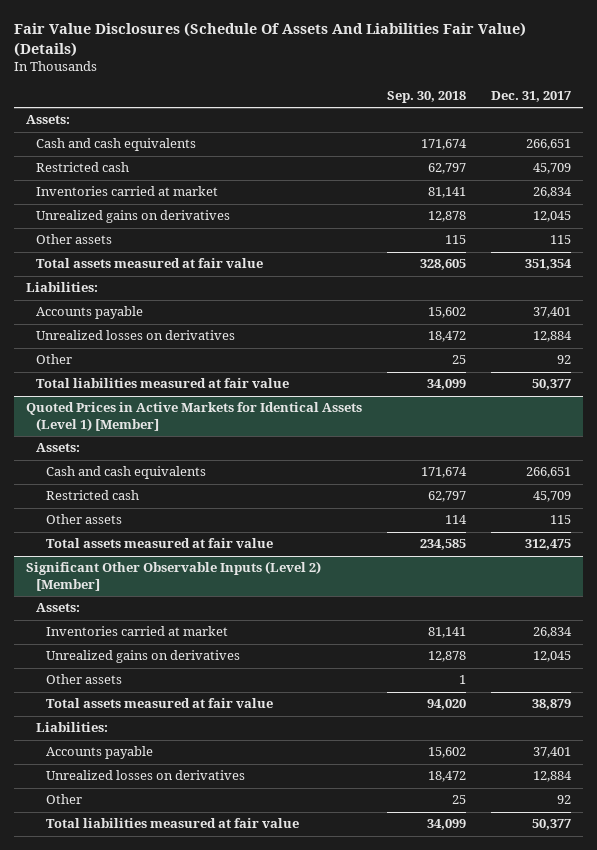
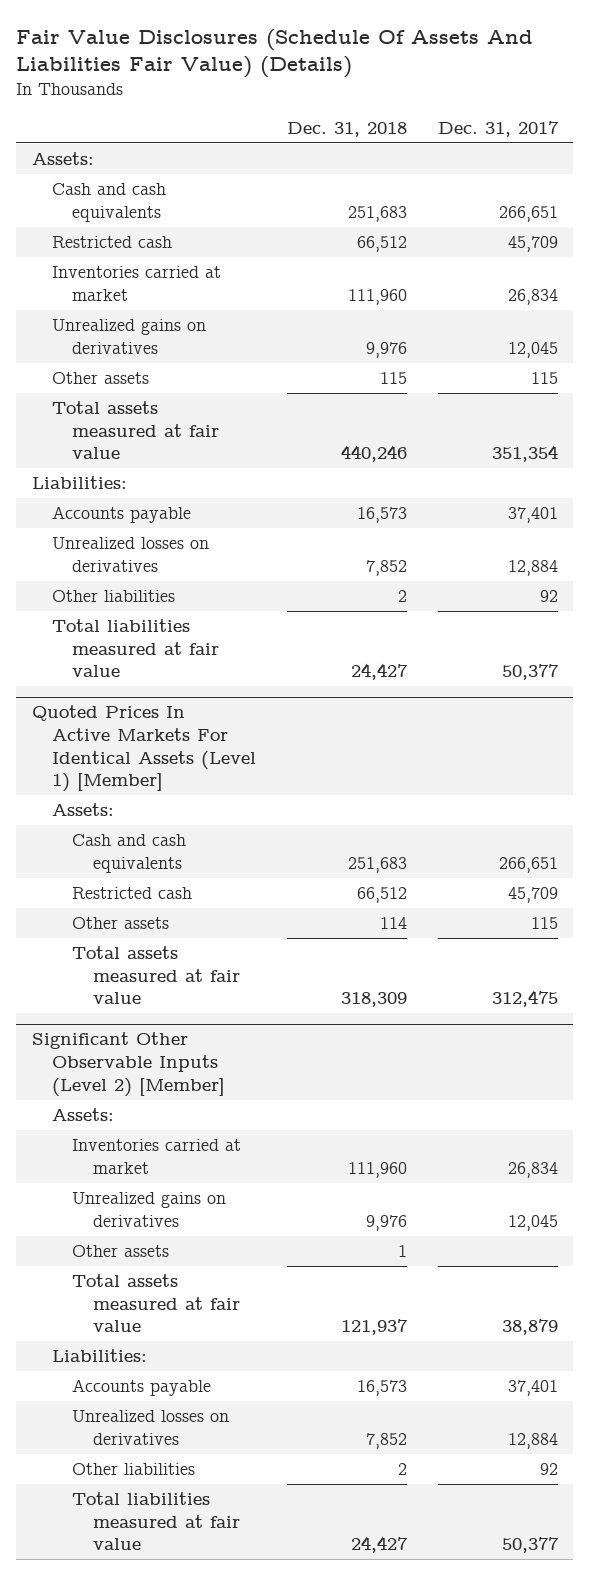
[387,91,467,104] Sep. 30, 2018 -> none
none -> [287,121,408,137] Dec. 31, 2018
[36,354,73,365] Other -> [52,590,176,603] Other liabilities
[26,402,363,431] Quoted Prices in Active Markets for Identical Assets (Level 1) [Member] -> [31,705,257,793] Quoted Prices In Active Markets For Identical Assets (Level 1) [Member]
[45,794,82,805] Other -> [72,1463,196,1476] Other liabilities

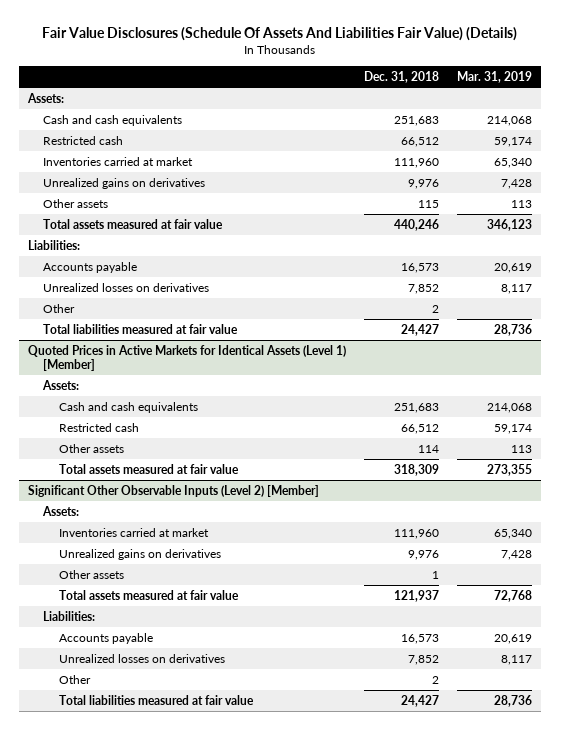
[437,120,559,137] Dec. 31, 2017 -> none
none -> [457,71,533,84] Mar. 31, 2019
[52,590,176,603] Other liabilities -> [43,304,76,314] Other
[31,705,257,793] Quoted Prices In Active Markets For Identical Assets (Level 1) [Member] -> [28,345,347,371] Quoted Prices in Active Markets for Identical Assets (Level 1) [Member]
[72,1463,196,1476] Other liabilities -> [58,675,91,685] Other

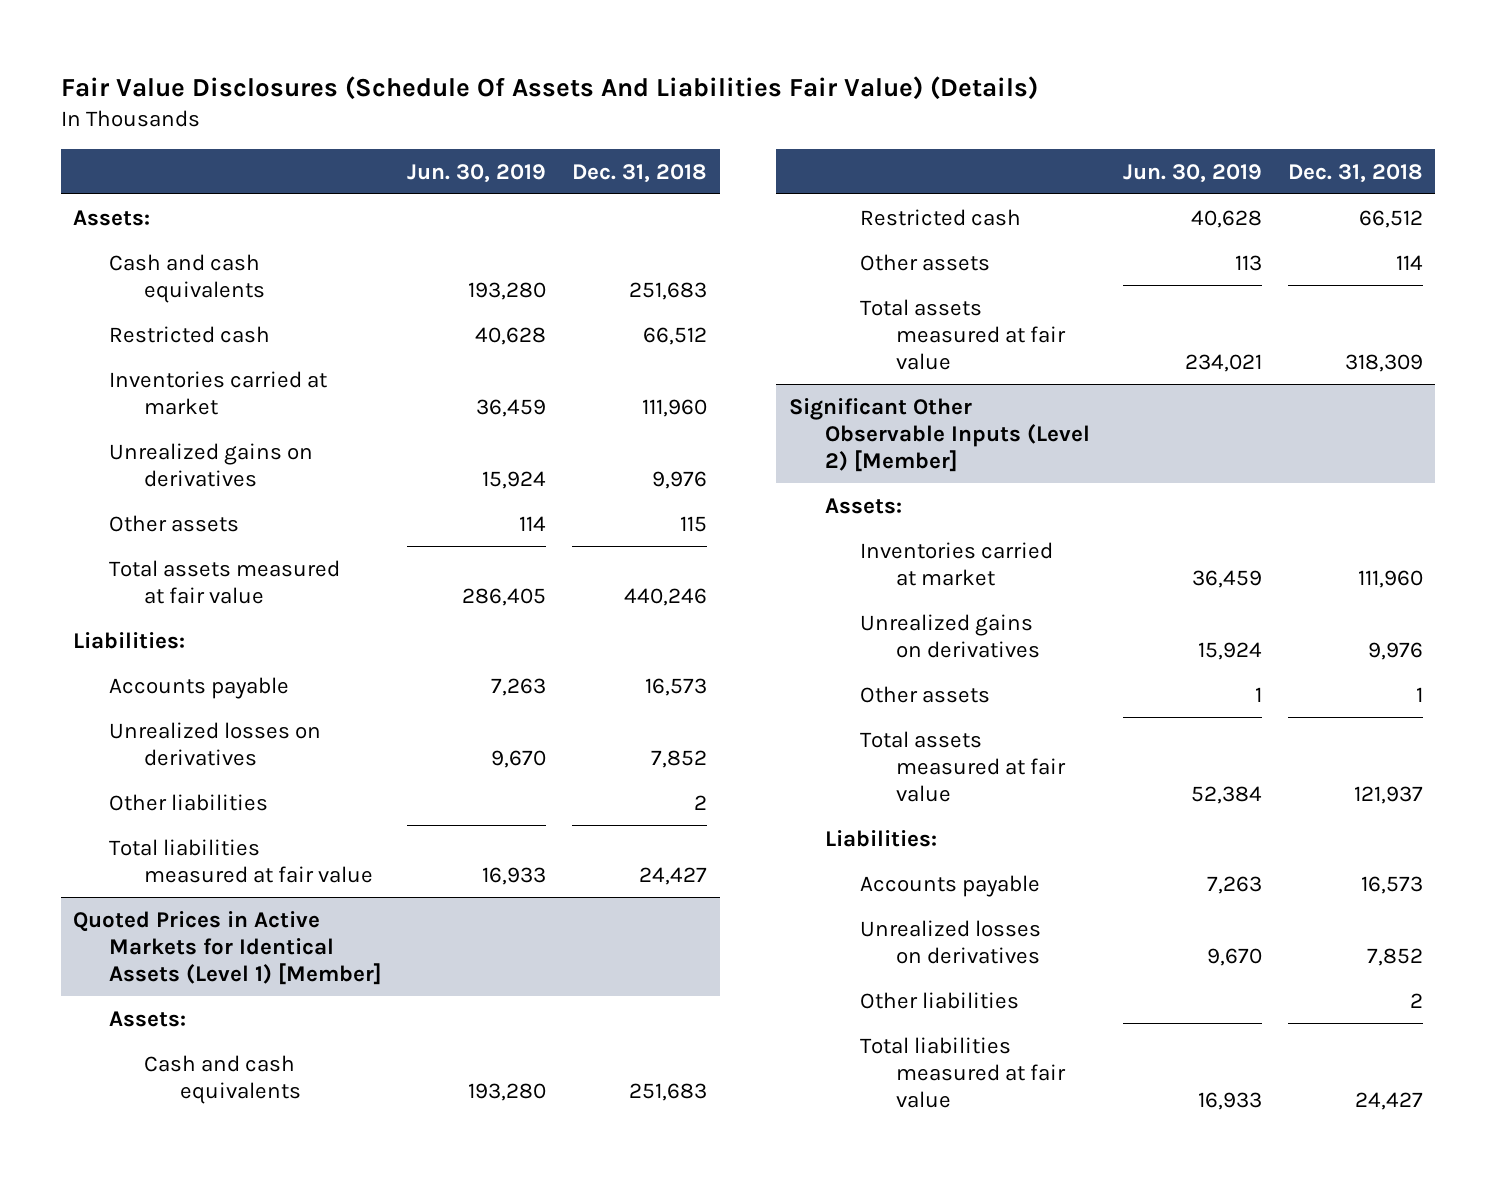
[457,71,533,84] Mar. 31, 2019 -> none
none -> [407,163,547,183] Jun. 30, 2019
[43,304,76,314] Other -> [108,793,268,811] Other liabilities
[58,675,91,685] Other -> [860,991,1020,1009] Other liabilities

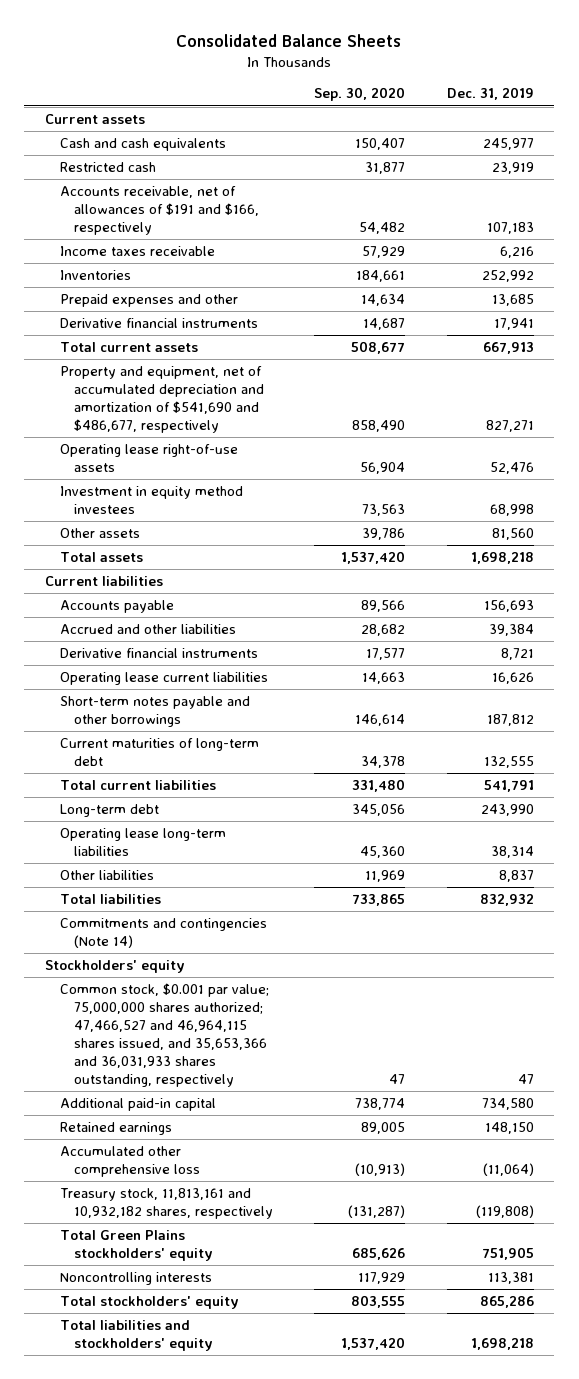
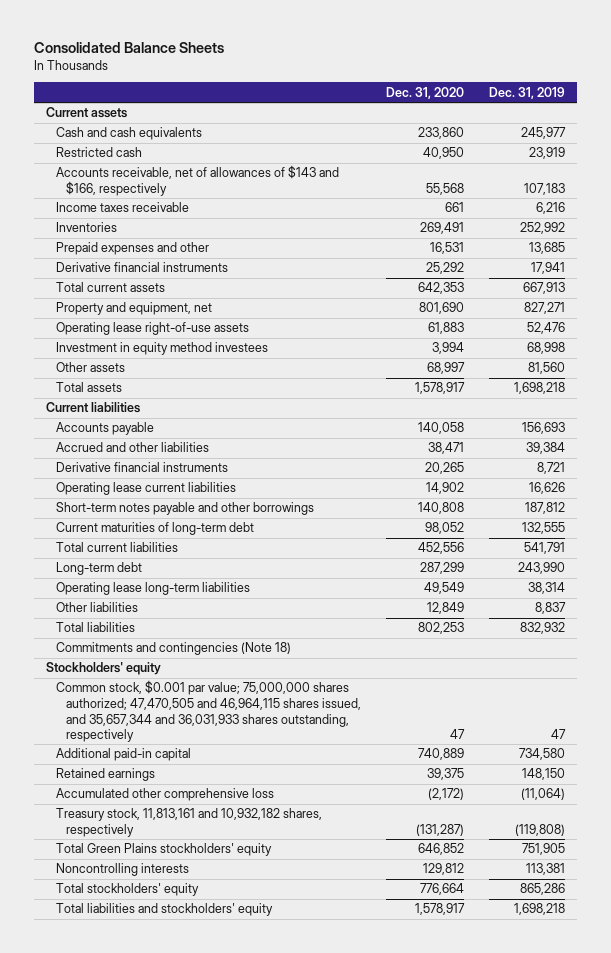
[314,87,406,102] Sep. 30, 2020 -> none
none -> [385,86,464,99] Dec. 31, 2020
[59,186,260,236] Accounts receivable, net of allowances of $191 and $166, respectively -> [55,165,339,196] Accounts receivable, net of allowances of $143 and $166, respectively
[59,366,265,434] Property and equipment, net of accumulated depreciation and amortization of $541,690 and $486,677, respectively -> [55,302,212,316] Property and equipment, net
[59,918,267,949] Commitments and contingencies (Note 14) -> [55,642,291,656] Commitments and contingencies (Note 18)
[59,983,269,1088] Common stock, $0.001 par value; 75,000,000 shares authorized; 47,466,527 and 46,964,115 shares issued, and 35,653,366 and 36,031,933 shares outstanding, respectively -> [55,680,361,743] Common stock, $0.001 par value; 75,000,000 shares authorized; 47,470,505 and 46,964,115 shares issued, and 35,657,344 and 36,031,933 shares outstanding, respectively

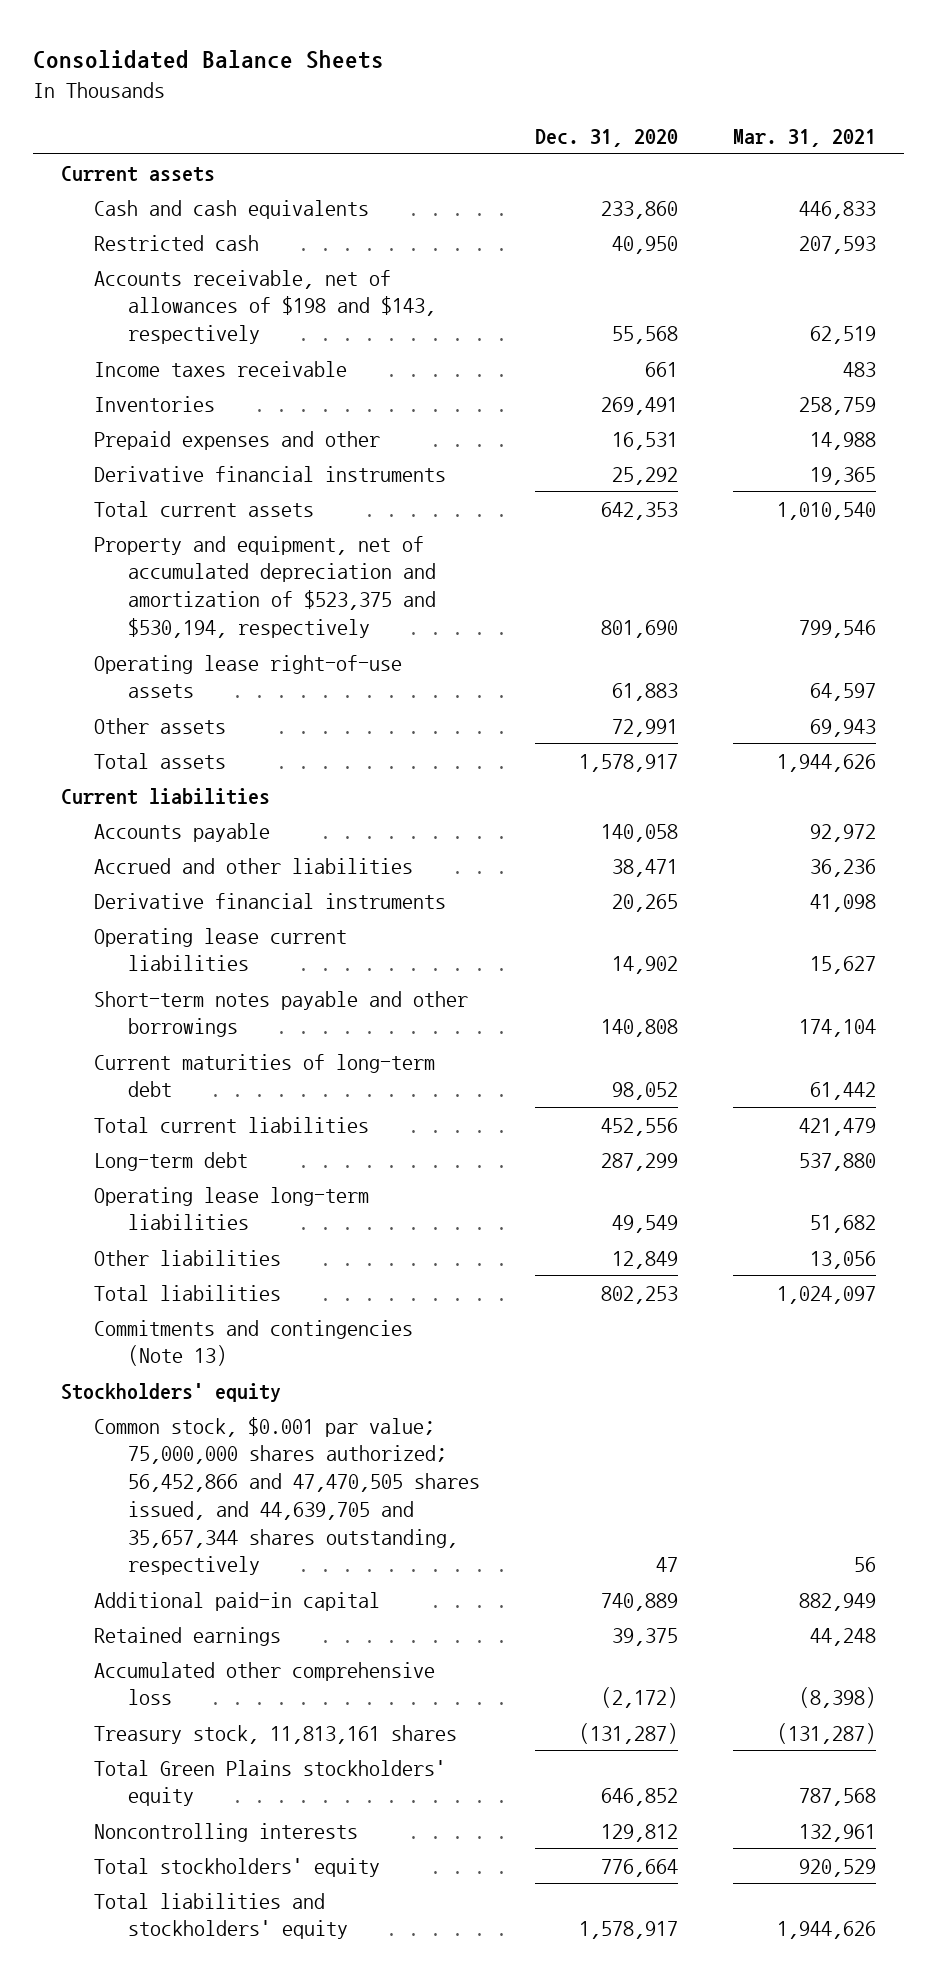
[488,86,565,99] Dec. 31, 2019 -> none
none -> [733,129,877,148] Mar. 31, 2021
[55,165,339,196] Accounts receivable, net of allowances of $143 and $166, respectively -> [94,269,436,345] Accounts receivable, net of allowances of $198 and $143, respectively
[55,302,212,316] Property and equipment, net -> [94,535,436,638] Property and equipment, net of accumulated depreciation and amortization of $523,375 and $530,194, respectively
[55,342,268,356] Investment in equity method investees -> none
[426,362,465,375] 68,997 -> [611,718,678,737] 72,991
[55,642,291,656] Commitments and contingencies (Note 18) -> [94,1319,414,1367] Commitments and contingencies (Note 13)
[55,680,361,743] Common stock, $0.001 par value; 75,000,000 shares authorized; 47,470,505 and 46,964,115 shares issued, and 35,657,344 and 36,031,933 shares outstanding, respectively -> [94,1416,480,1576] Common stock, $0.001 par value; 75,000,000 shares authorized; 56,452,866 and 47,470,505 shares issued, and 44,639,705 and 35,657,344 shares outstanding, respectively
[55,808,322,837] Treasury stock, 11,813,161 and 10,932,182 shares, respectively -> [94,1724,458,1744] Treasury stock, 11,813,161 shares

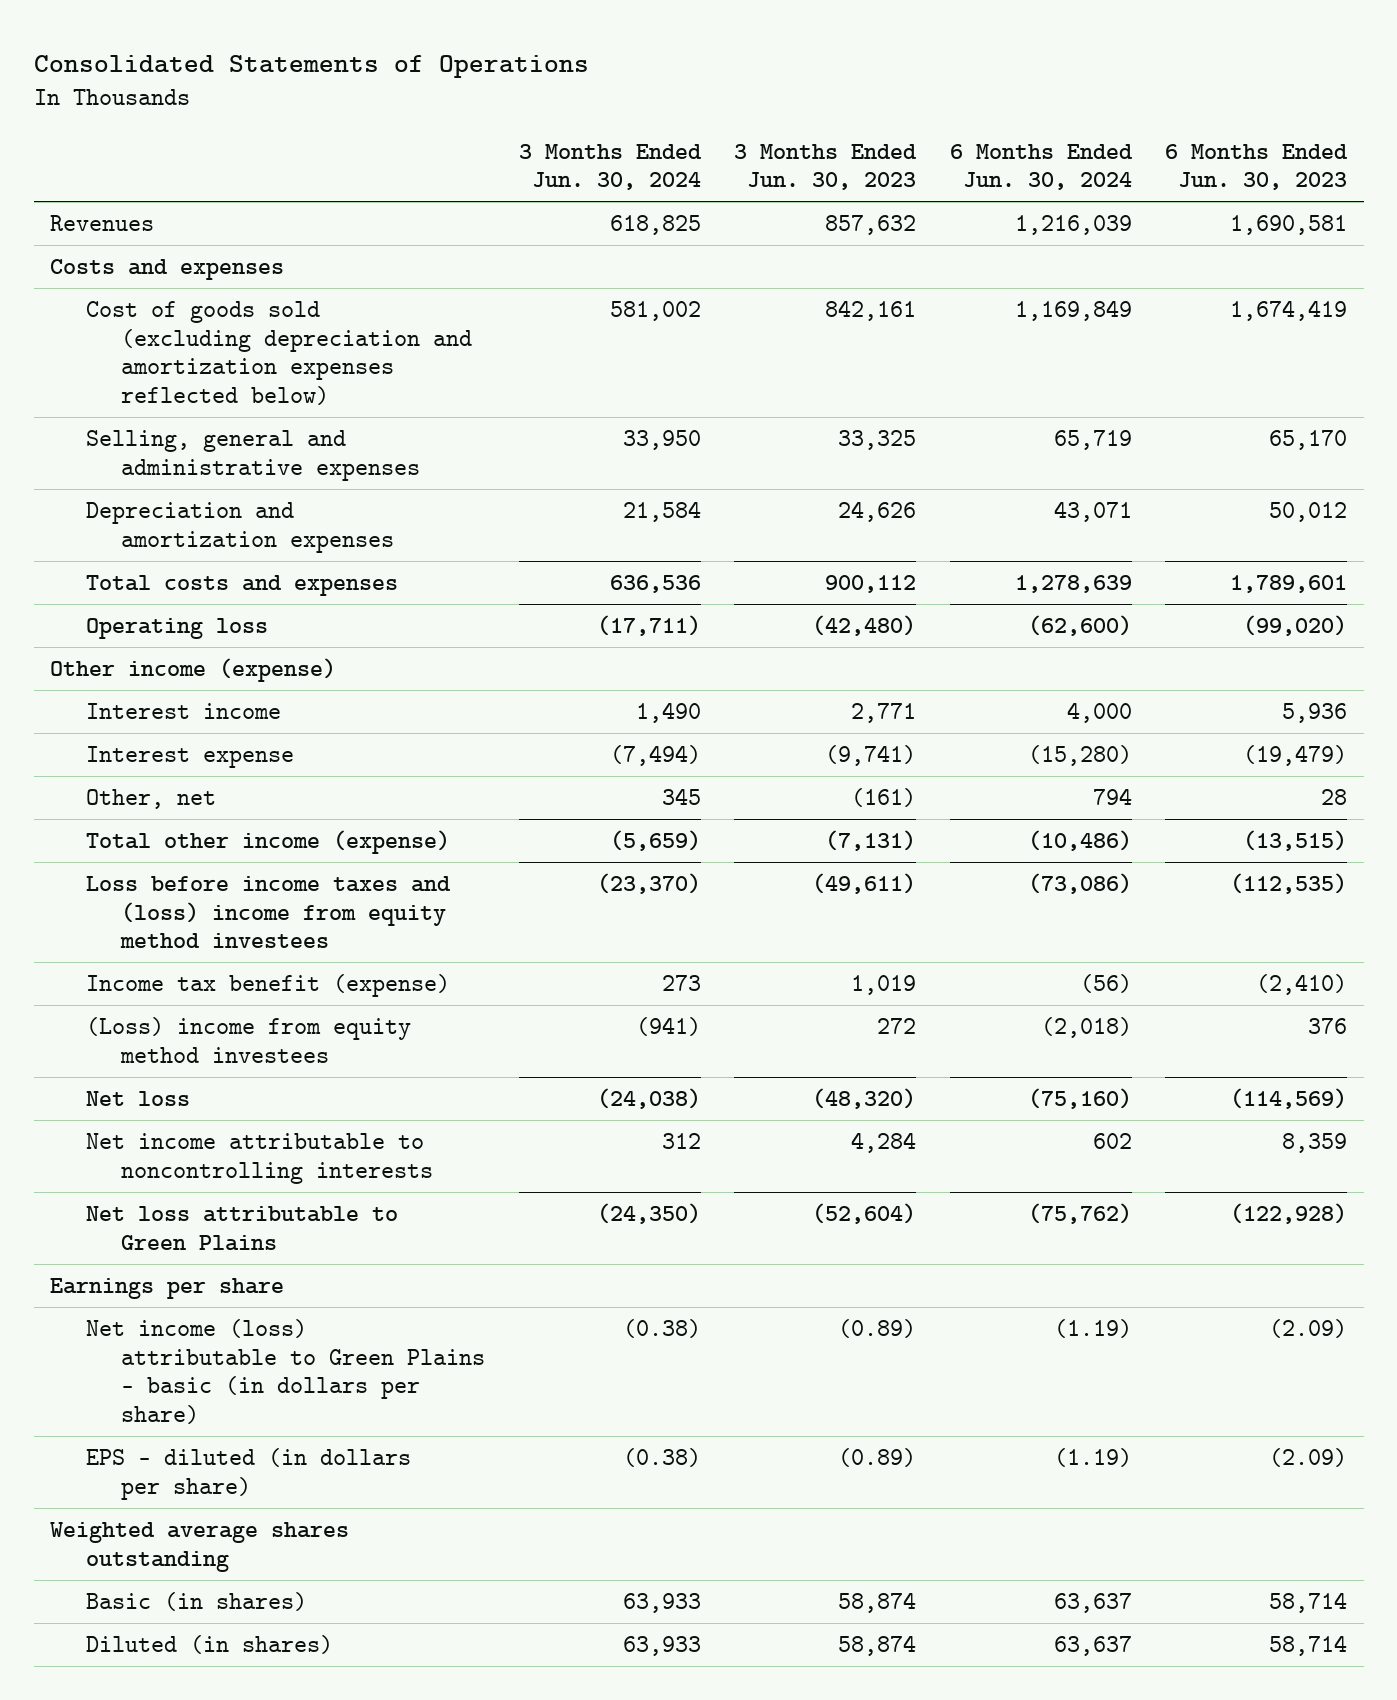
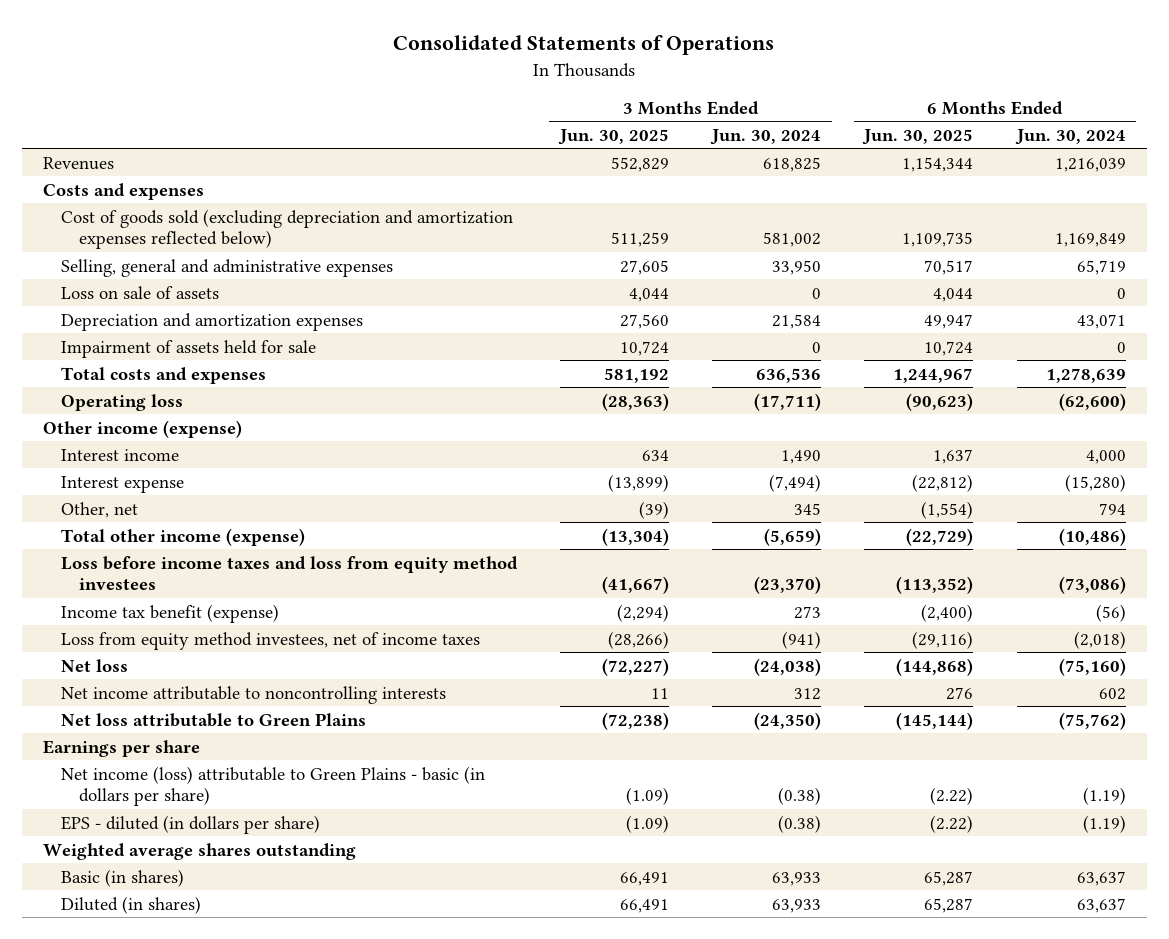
[734,143,918,191] 3 Months Ended Jun. 30, 2023 -> none
[1165,143,1349,191] 6 Months Ended Jun. 30, 2023 -> none
none -> [558,128,670,145] Jun. 30, 2025
none -> [862,128,974,145] Jun. 30, 2025
none -> [60,285,219,299] Loss on sale of assets
none -> [60,339,316,358] Impairment of assets held for sale
[85,876,451,949] Loss before income taxes and (loss) income from equity method investees -> [60,555,518,591] Loss before income taxes and loss from equity method investees
[85,1017,411,1063] (Loss) income from equity method investees -> [60,631,480,650] Loss from equity method investees, net of income taxes

